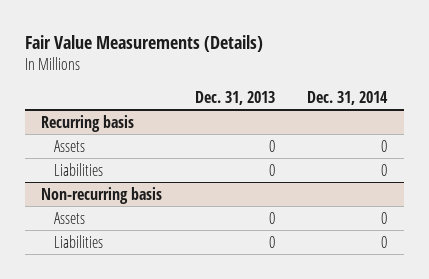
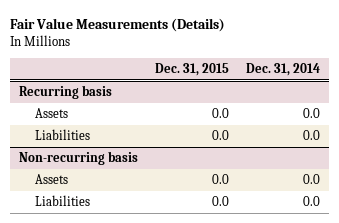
[194,90,275,105] Dec. 31, 2013 -> none
none -> [154,63,229,77] Dec. 31, 2015
[381,139,388,152] 0 -> [303,108,321,119] 0.0
[381,163,388,176] 0 -> [303,130,321,141] 0.0
[381,211,388,224] 0 -> [303,174,321,185] 0.0
[381,235,388,248] 0 -> [303,196,321,207] 0.0

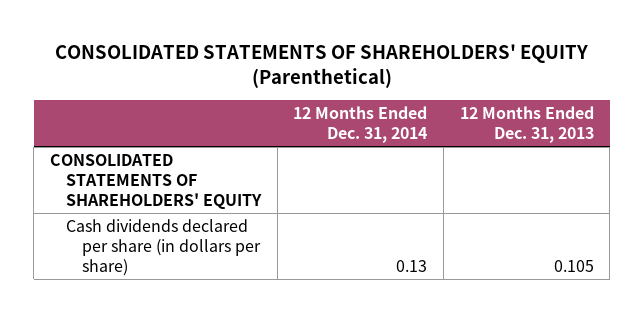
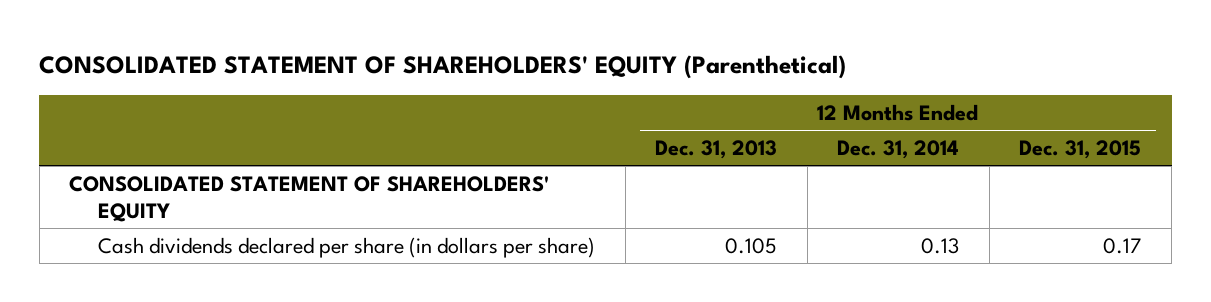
[54,43,588,88] CONSOLIDATED STATEMENTS OF SHAREHOLDERS' EQUITY (Parenthetical) -> [39,55,847,80] CONSOLIDATED STATEMENT OF SHAREHOLDERS' EQUITY (Parenthetical)
none -> [1019,140,1142,160] Dec. 31, 2015
[49,153,262,210] CONSOLIDATED STATEMENTS OF SHAREHOLDERS' EQUITY -> [69,175,550,222] CONSOLIDATED STATEMENT OF SHAREHOLDERS' EQUITY

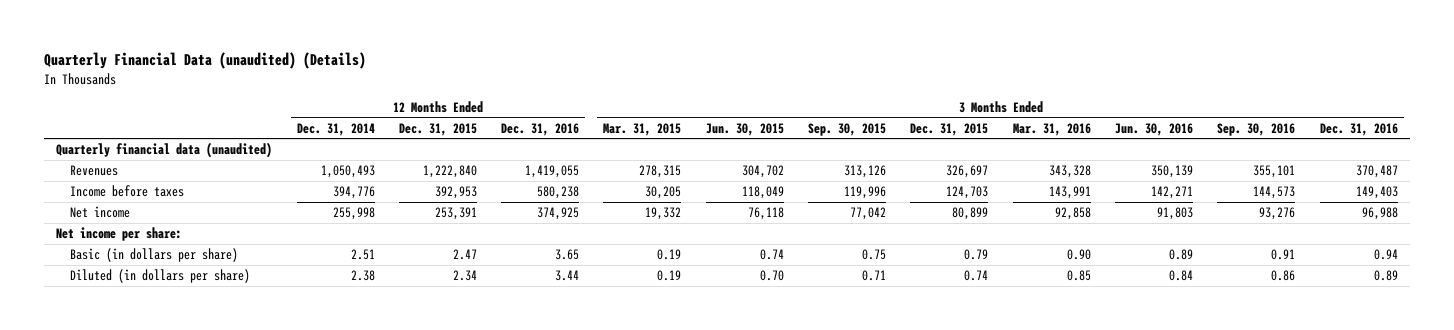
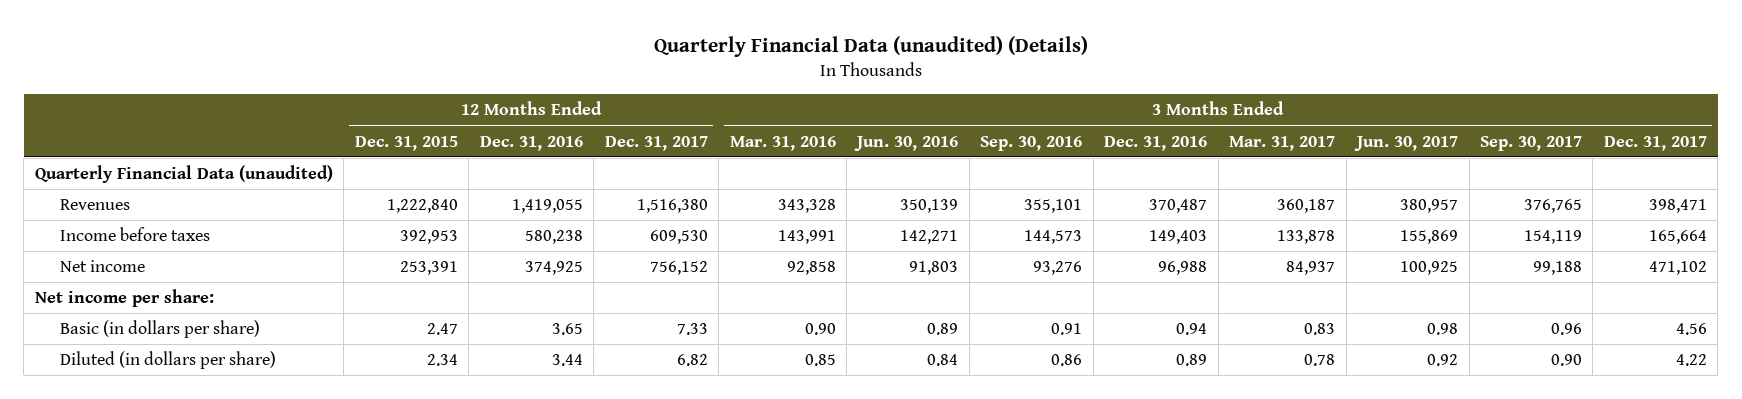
[296,122,375,136] Dec. 31, 2014 -> none
[603,122,682,136] Mar. 31, 2015 -> none
[705,122,784,136] Jun. 30, 2015 -> none
[808,122,887,136] Sep. 30, 2015 -> none
[910,122,989,136] Dec. 31, 2015 -> none
none -> [604,135,708,151] Dec. 31, 2017
none -> [1229,135,1336,151] Mar. 31, 2017
none -> [1354,135,1459,151] Jun. 30, 2017
none -> [1479,135,1582,151] Sep. 30, 2017
none -> [1603,135,1707,151] Dec. 31, 2017
[56,142,273,159] Quarterly financial data (unaudited) -> [34,165,333,184] Quarterly Financial Data (unaudited)

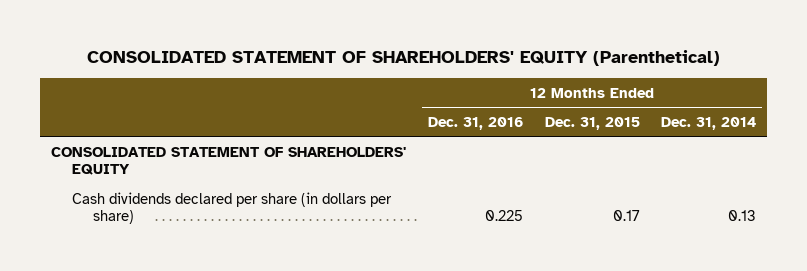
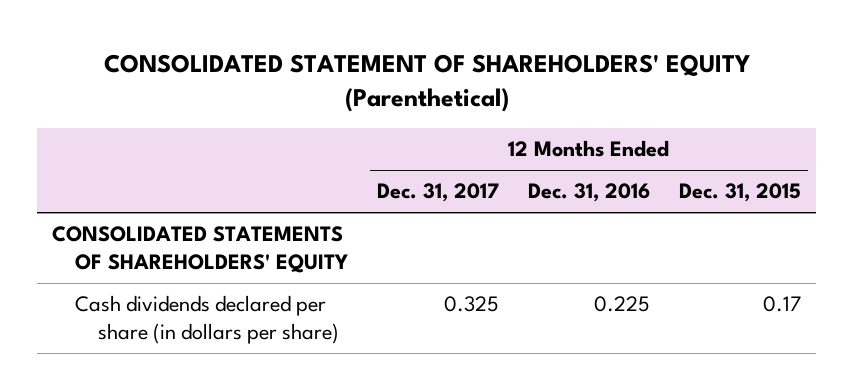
[661,116,757,130] Dec. 31, 2014 -> none
none -> [376,183,499,203] Dec. 31, 2017
[50,146,406,176] CONSOLIDATED STATEMENT OF SHAREHOLDERS' EQUITY -> [51,226,348,274] CONSOLIDATED STATEMENTS OF SHAREHOLDERS' EQUITY

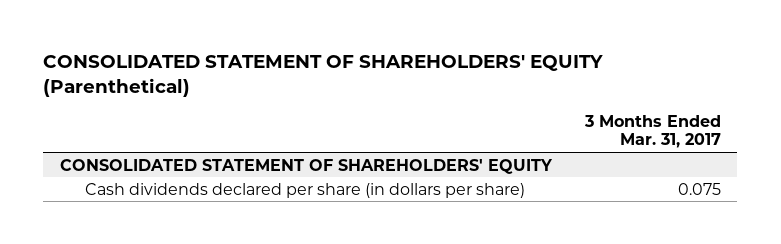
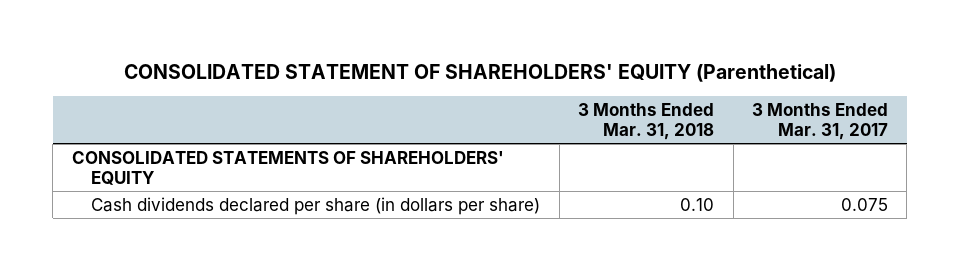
none -> [578,103,715,141] 3 Months Ended Mar. 31, 2018
[59,158,553,174] CONSOLIDATED STATEMENT OF SHAREHOLDERS' EQUITY -> [71,150,504,185] CONSOLIDATED STATEMENTS OF SHAREHOLDERS' EQUITY

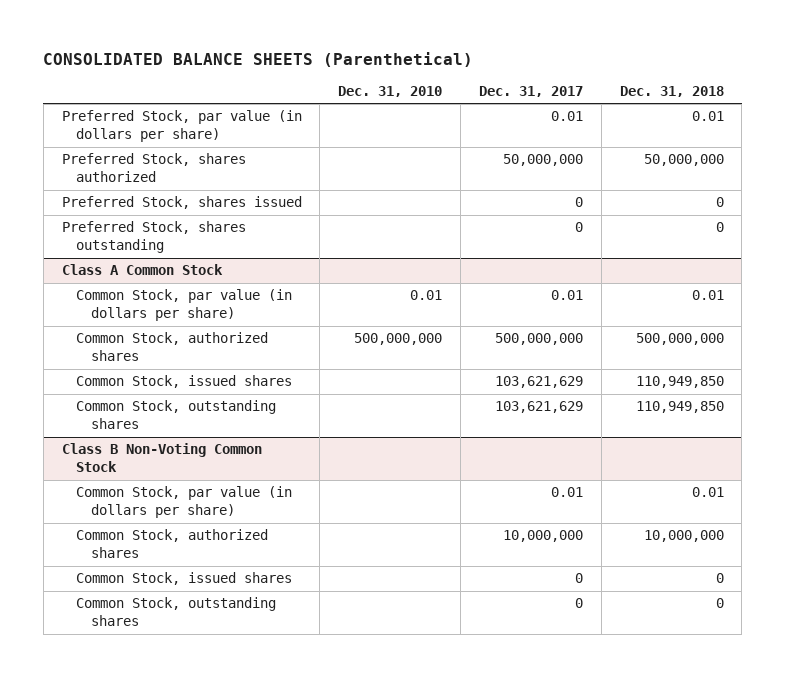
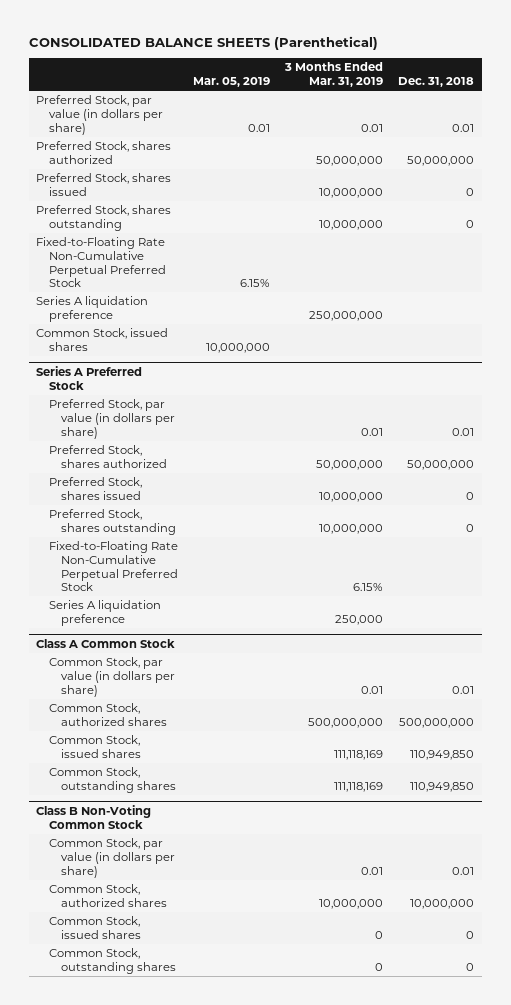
[338,85,443,97] Dec. 31, 2010 -> none
[478,85,583,97] Dec. 31, 2017 -> none
none -> [192,77,270,88] Mar. 05, 2019
none -> [284,62,384,88] 3 Months Ended Mar. 31, 2019
none -> [36,237,166,288] Fixed-to-Floating Rate Non-Cumulative Perpetual Preferred Stock
none -> [36,296,149,322] Series A liquidation preference
none -> [36,328,169,351] Common Stock, issued shares
none -> [36,366,143,390] Series A Preferred Stock
none -> [48,399,175,439] Preferred Stock, par value (in dollars per share)
none -> [48,445,167,468] Preferred Stock, shares authorized
none -> [48,477,142,500] Preferred Stock, shares issued
none -> [48,509,176,535] Preferred Stock, shares outstanding
none -> [48,541,178,592] Fixed-to-Floating Rate Non-Cumulative Perpetual Preferred Stock
none -> [48,600,161,626] Series A liquidation preference

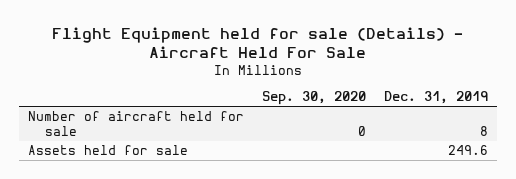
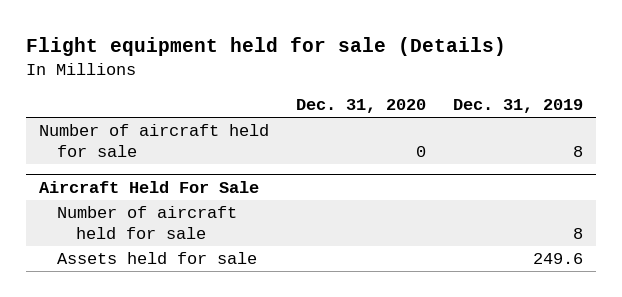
[52,26,464,58] Flight Equipment held for sale (Details) - Aircraft Held For Sale -> [25,37,506,57] Flight equipment held for sale (Details)
[262,91,367,106] Sep. 30, 2020 -> none
none -> [295,99,426,114] Dec. 31, 2020
none -> [39,180,260,193] Aircraft Held For Sale
none -> [57,206,238,240] Number of aircraft held for sale

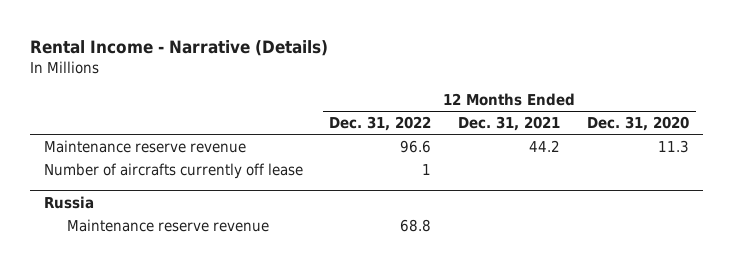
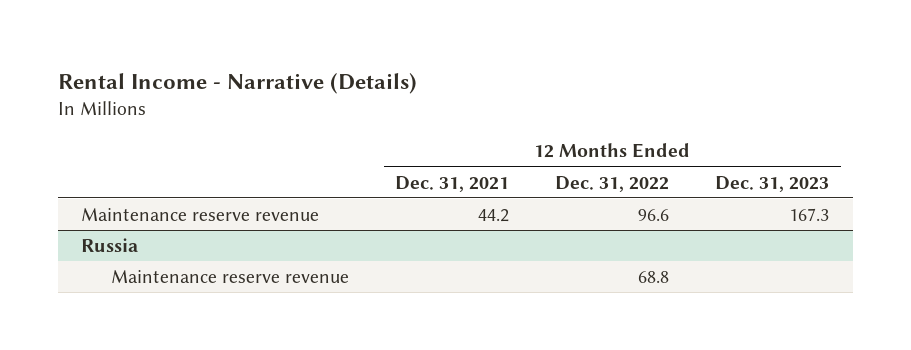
[587,116,690,132] Dec. 31, 2020 -> none
none -> [715,175,830,192] Dec. 31, 2023
[43,163,303,180] Number of aircrafts currently off lease -> none

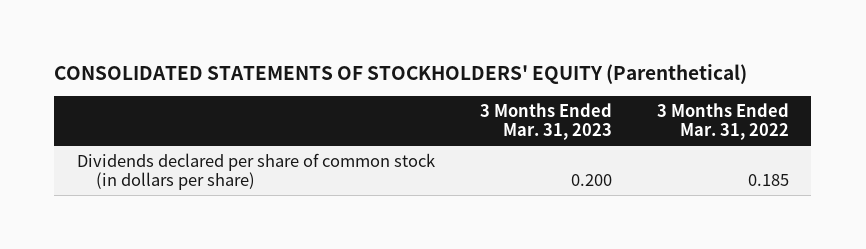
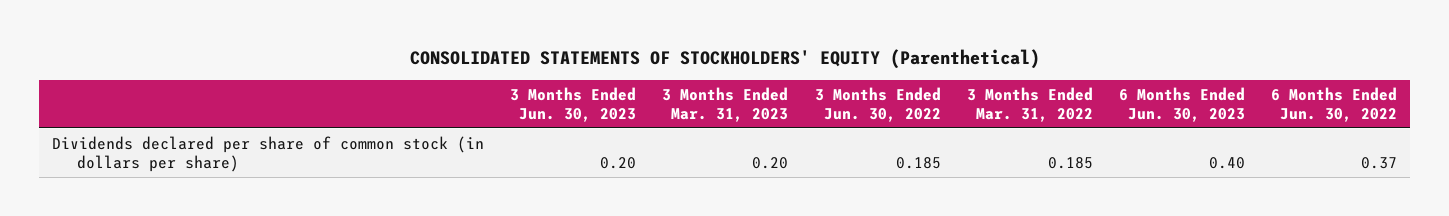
none -> [510,86,637,122] 3 Months Ended Jun. 30, 2023
none -> [814,86,941,122] 3 Months Ended Jun. 30, 2022
none -> [1118,86,1245,122] 6 Months Ended Jun. 30, 2023
none -> [1270,86,1397,122] 6 Months Ended Jun. 30, 2022
[570,174,612,187] 0.200 -> [752,157,789,170] 0.20

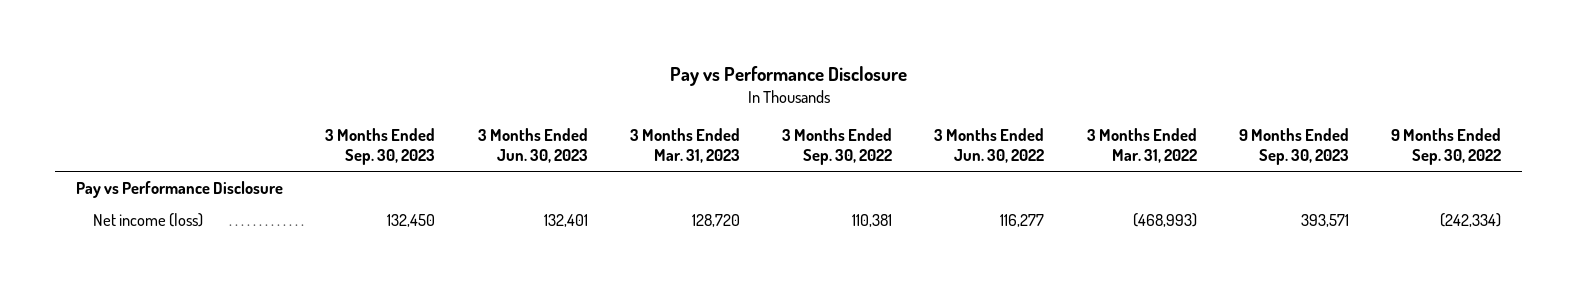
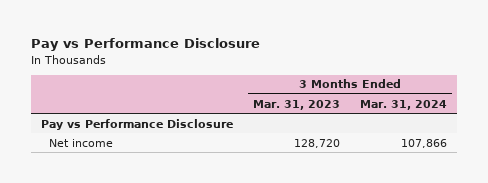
[325,128,436,166] 3 Months Ended Sep. 30, 2023 -> none
[477,128,588,164] 3 Months Ended Jun. 30, 2023 -> none
[782,128,893,166] 3 Months Ended Sep. 30, 2022 -> none
[934,128,1045,164] 3 Months Ended Jun. 30, 2022 -> none
[1086,128,1197,164] 3 Months Ended Mar. 31, 2022 -> none
[1238,128,1349,166] 9 Months Ended Sep. 30, 2023 -> none
[1390,128,1501,166] 9 Months Ended Sep. 30, 2022 -> none
none -> [359,99,447,110] Mar. 31, 2024
[93,212,204,227] Net income (loss) -> [48,138,113,147] Net income

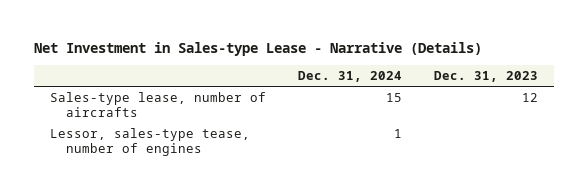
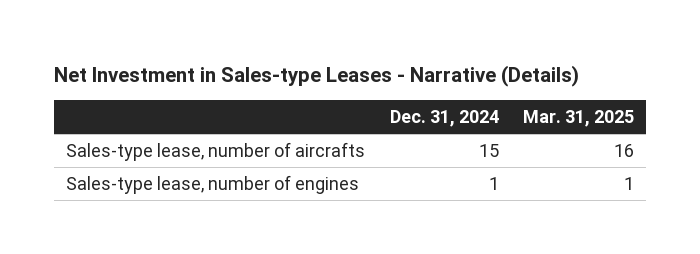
[33,41,482,56] Net Investment in Sales-type Lease - Narrative (Details) -> [54,65,580,88] Net Investment in Sales-type Leases - Narrative (Details)
[434,71,539,83] Dec. 31, 2023 -> none
none -> [522,110,634,128] Mar. 31, 2025
[49,128,250,156] Lessor, sales-type tease, number of engines -> [66,174,360,194] Sales-type lease, number of engines

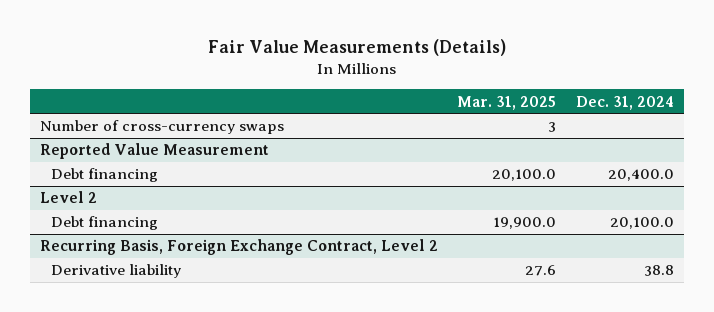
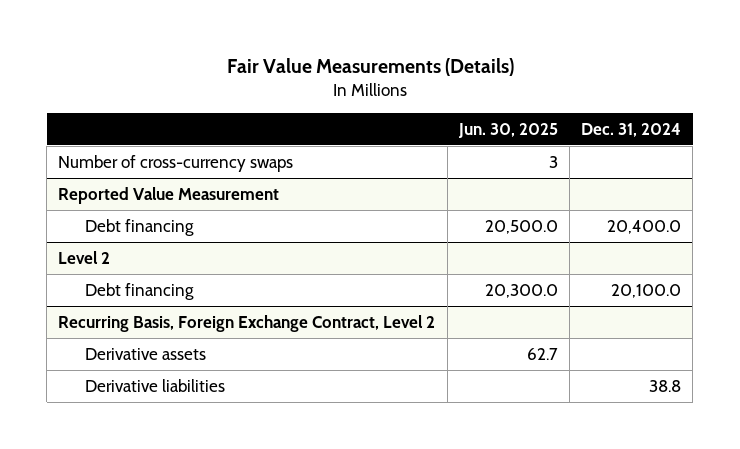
[457,95,557,110] Mar. 31, 2025 -> none
none -> [457,122,558,138] Jun. 30, 2025
none -> [84,347,206,360] Derivative assets
[50,264,181,279] Derivative liability -> [84,378,225,392] Derivative liabilities

